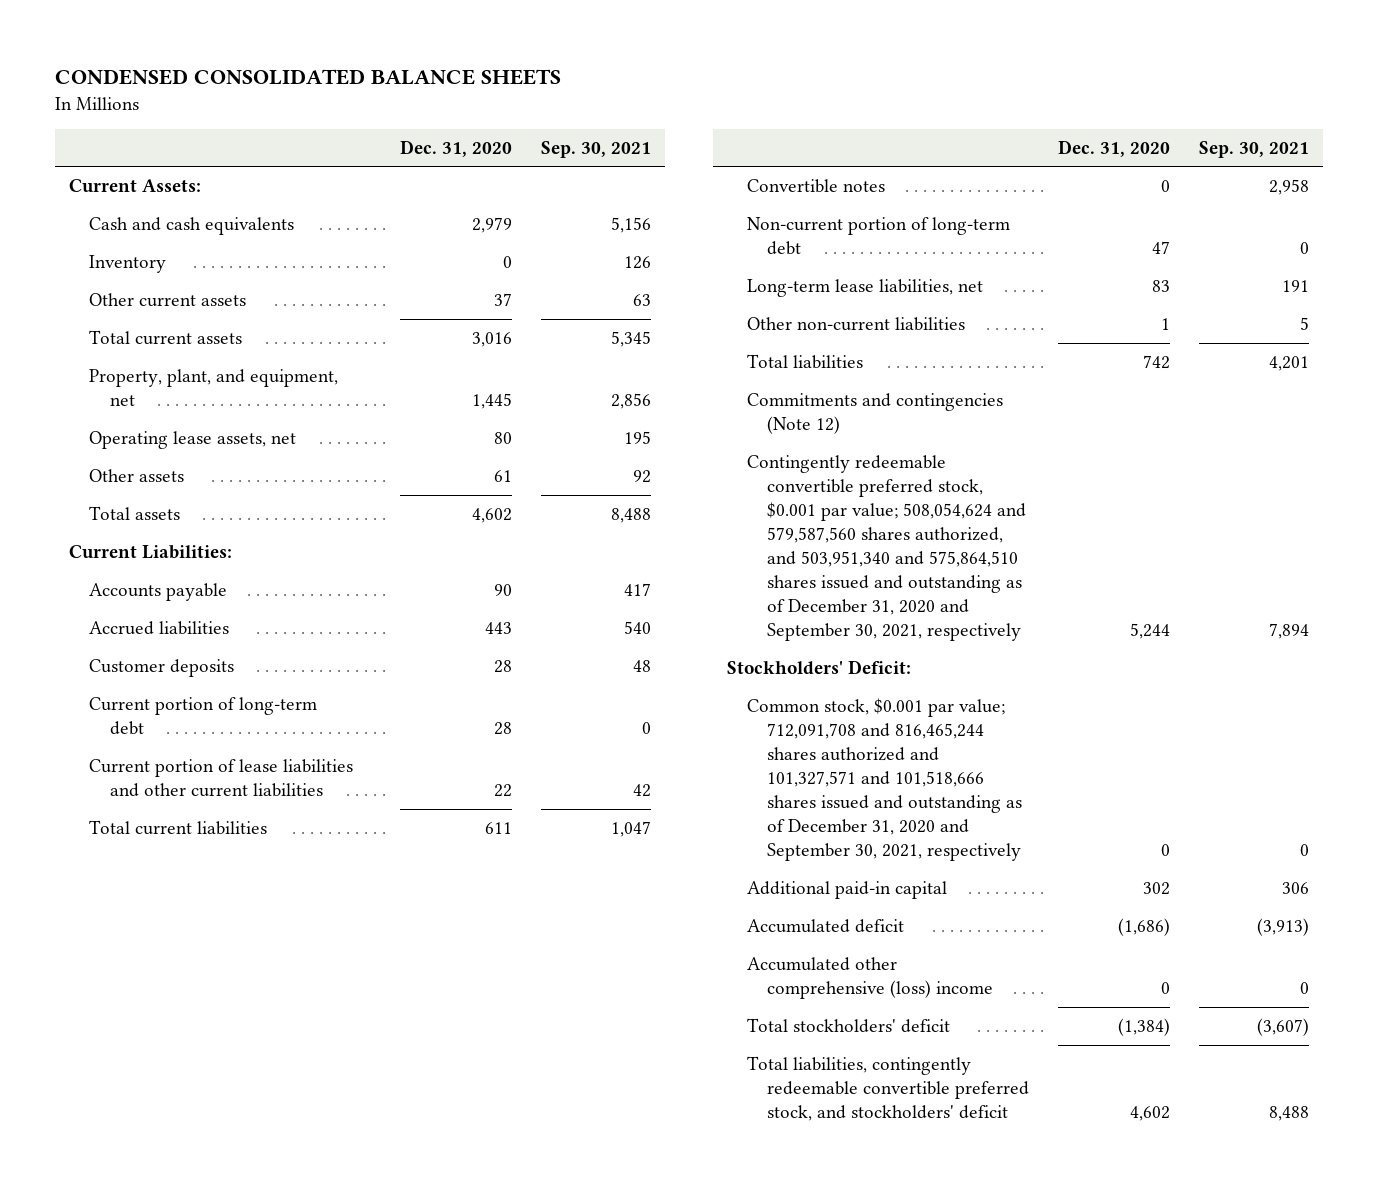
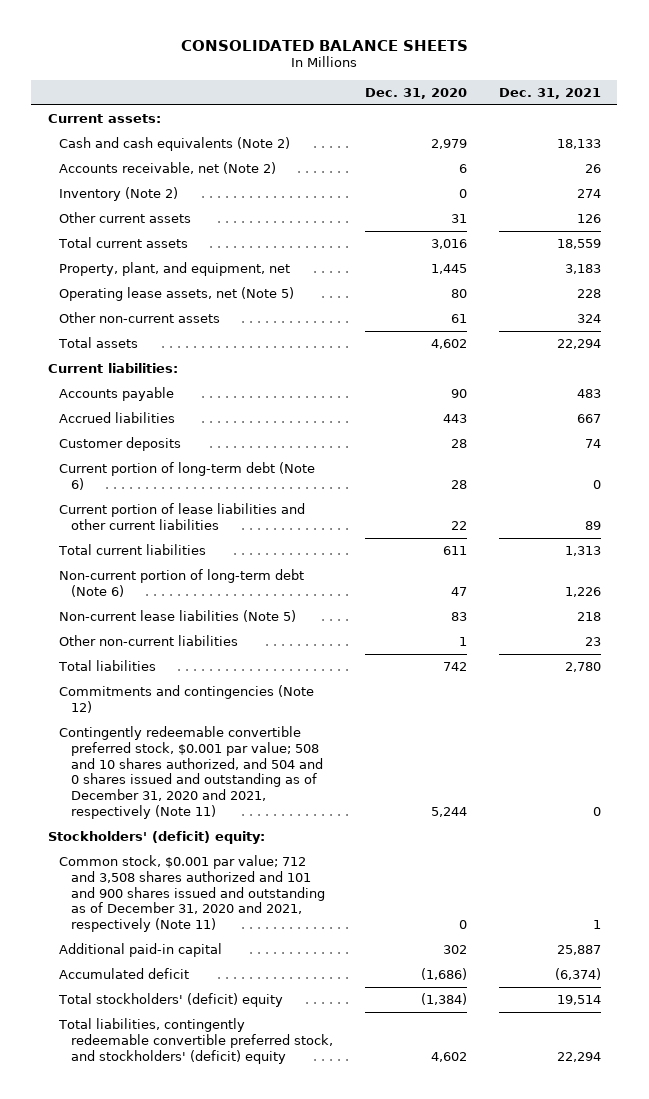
[54,69,561,86] CONDENSED CONSOLIDATED BALANCE SHEETS -> [181,39,469,51] CONSOLIDATED BALANCE SHEETS
[540,140,651,158] Sep. 30, 2021 -> none
none -> [499,87,602,99] Dec. 31, 2021
[68,178,201,193] Current Assets: -> [47,114,161,124] Current assets:
[89,216,295,235] Cash and cash equivalents -> [59,137,291,152] Cash and cash equivalents (Note 2)
none -> [59,162,277,175] Accounts receivable, net (Note 2)
[89,254,167,273] Inventory -> [59,187,179,202] Inventory (Note 2)
[494,292,513,306] 37 -> [450,214,467,224] 31
[89,430,297,449] Operating lease assets, net -> [59,287,295,302] Operating lease assets, net (Note 5)
[89,468,185,482] Other assets -> [59,312,221,324] Other non-current assets
[68,544,232,559] Current Liabilities: -> [47,363,178,374] Current liabilities:
[89,696,318,736] Current portion of long-term debt -> [59,462,316,490] Current portion of long-term debt (Note 6)
[747,178,886,193] Convertible notes -> none
[747,216,1011,256] Non-current portion of long-term debt -> [59,569,305,597] Non-current portion of long-term debt (Note 6)
[747,278,984,297] Long-term lease liabilities, net -> [59,610,297,623] Non-current lease liabilities (Note 5)
[747,454,1027,642] Contingently redeemable convertible preferred stock, $0.001 par value; 508,054,624 and 579,587,560 shares authorized, and 503,951,340 and 575,864,510 shares issued and outstanding as of December 31, 2020 and September 30, 2021, respectively -> [59,726,323,819] Contingently redeemable convertible preferred stock, $0.001 par value; 508 and 10 shares authorized, and 504 and 0 shares issued and outstanding as of December 31, 2020 and 2021, respectively (Note 11)
[726,659,911,675] Stockholders' Deficit: -> [47,831,265,845] Stockholders' (deficit) equity:
[747,697,1023,862] Common stock, $0.001 par value; 712,091,708 and 816,465,244 shares authorized and 101,327,571 and 101,518,666 shares issued and outstanding as of December 31, 2020 and September 30, 2021, respectively -> [59,855,325,932] Common stock, $0.001 par value; 712 and 3,508 shares authorized and 101 and 900 shares issued and outstanding as of December 31, 2020 and 2021, respectively (Note 11)
[747,956,994,1000] Accumulated other comprehensive (loss) income -> none
[747,1017,951,1033] Total stockholders' deficit -> [58,993,284,1008] Total stockholders' (deficit) equity
[747,1055,1030,1122] Total liabilities, contingently redeemable convertible preferred stock, and stockholders' deficit -> [58,1018,333,1064] Total liabilities, contingently redeemable convertible preferred stock, and stockholders' (deficit) equity

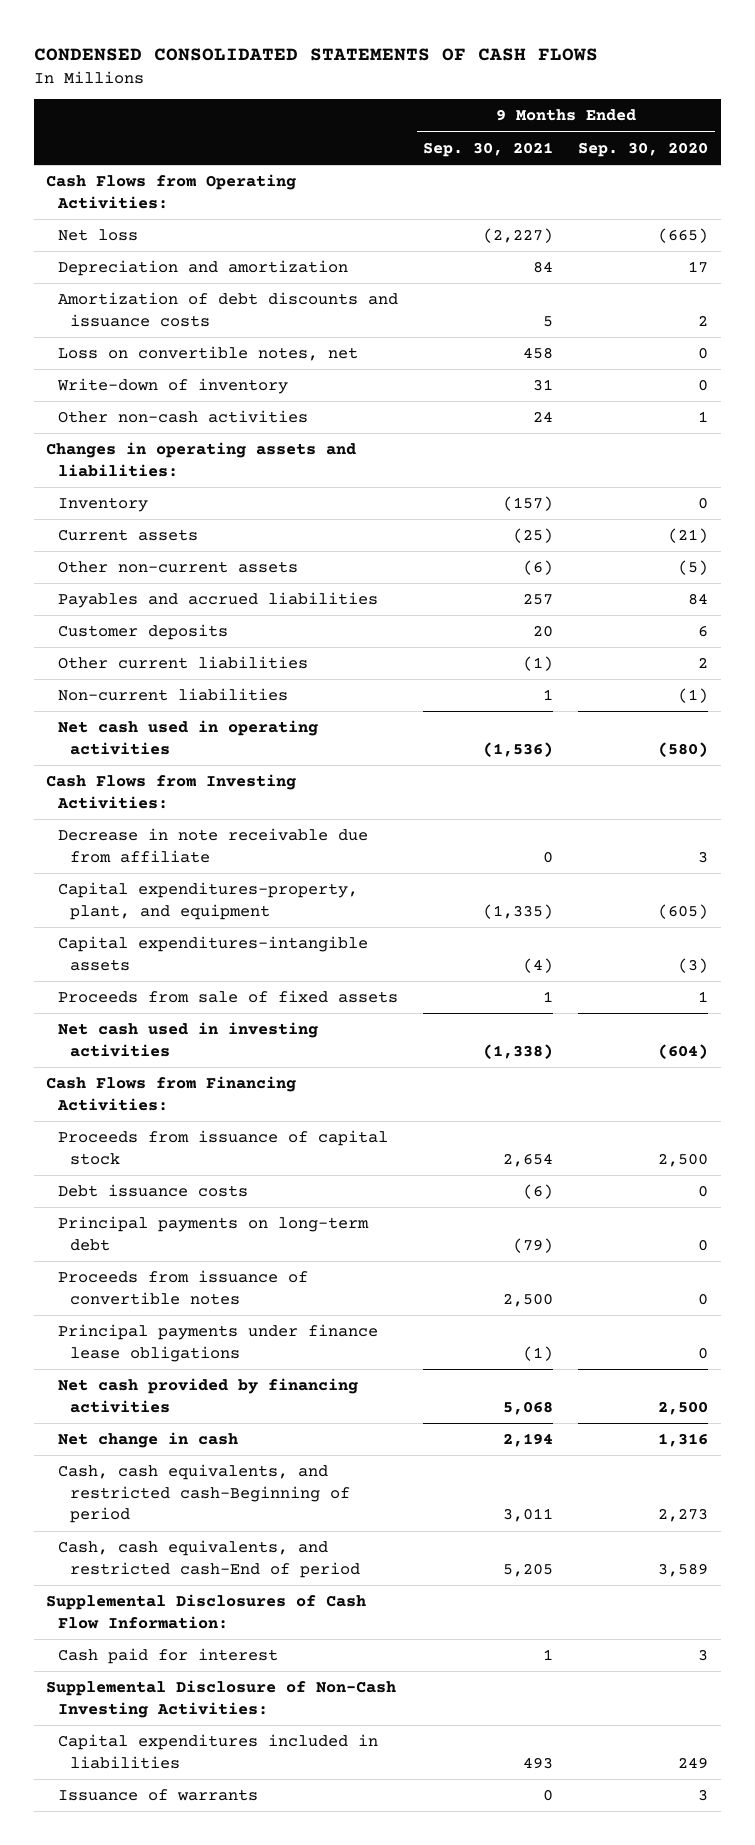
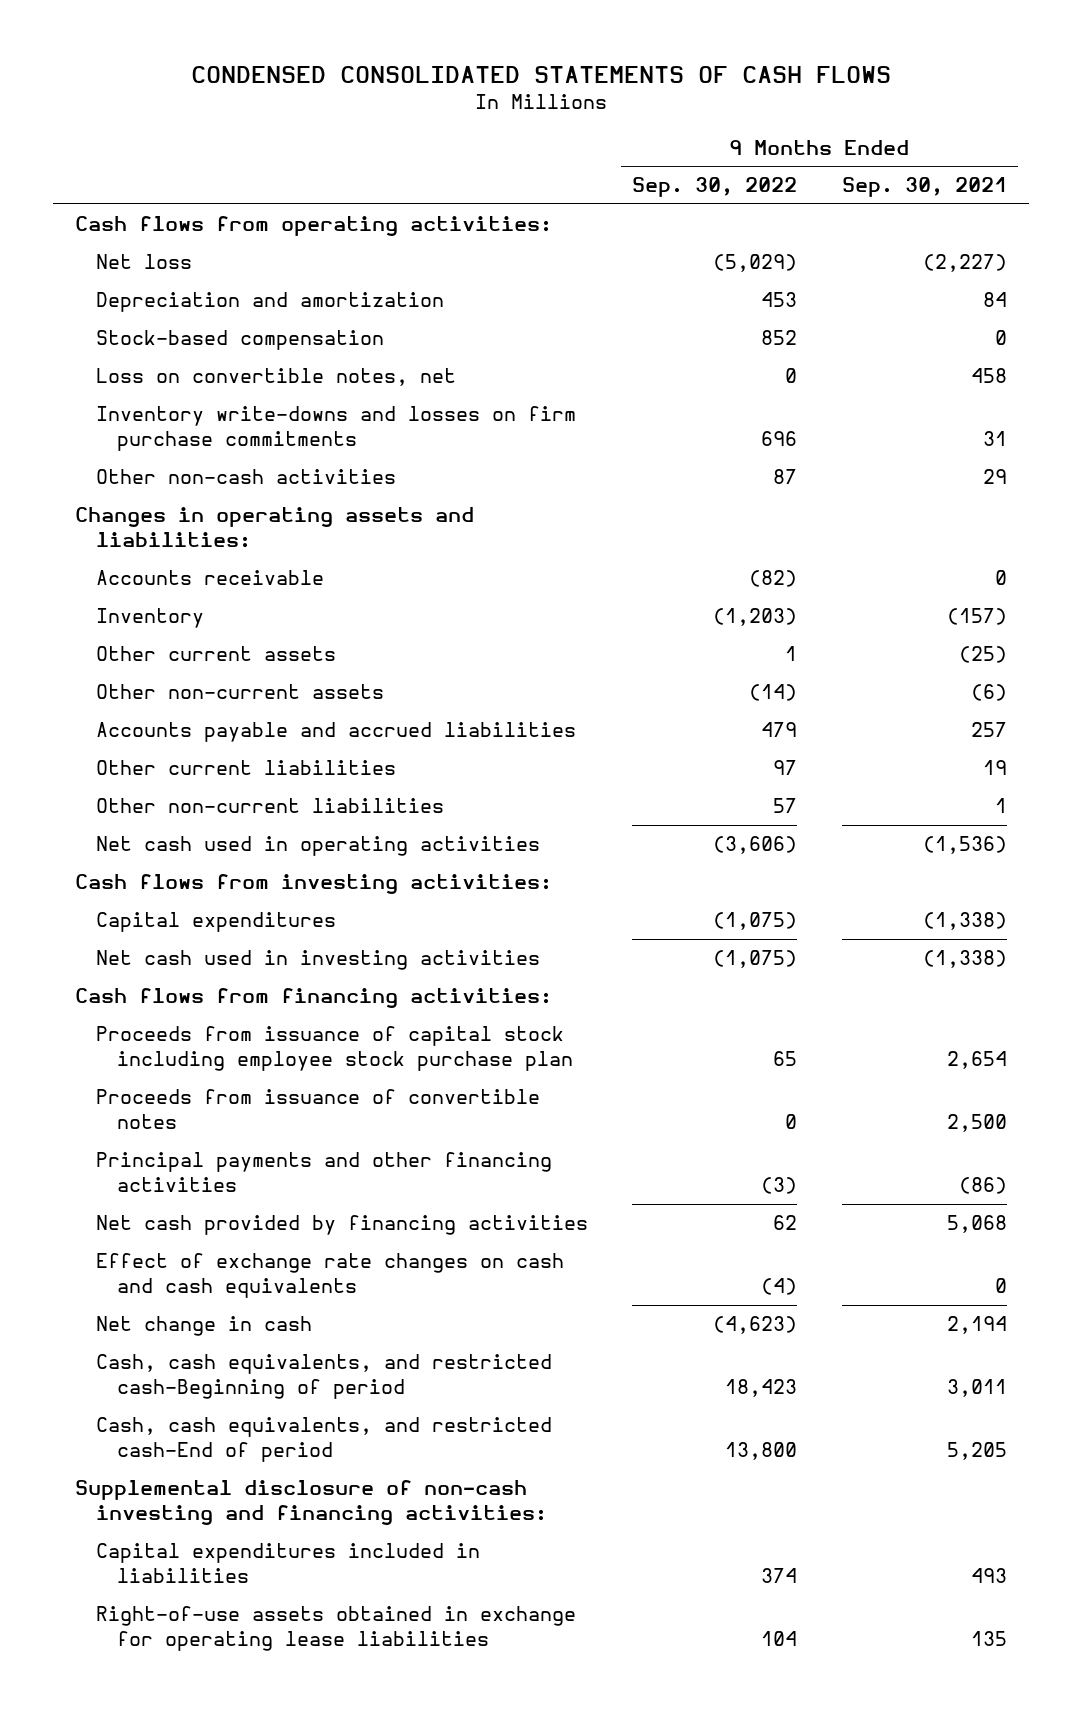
[578,141,709,157] Sep. 30, 2020 -> none
none -> [632,177,798,198] Sep. 30, 2022
[46,174,297,209] Cash Flows from Operating Activities: -> [74,216,552,237] Cash flows from operating activities:
[58,292,399,327] Amortization of debt discounts and issuance costs -> none
none -> [95,330,384,351] Stock-based compensation
[57,378,289,395] Write-down of inventory -> [95,406,576,452] Inventory write-downs and losses on firm purchase commitments
[533,411,554,423] 24 -> [982,469,1007,485] 29
none -> [95,570,324,586] Accounts receivable
[58,529,199,542] Current assets -> [95,646,336,662] Other current assets
[58,624,229,641] Customer deposits -> none
[58,592,379,609] Payables and accrued liabilities -> [95,722,576,743] Accounts payable and accrued liabilities
[523,656,554,672] (1) -> [982,760,1007,776] 19
[58,688,289,702] Non-current liabilities -> [95,798,444,814] Other non-current liabilities
[58,828,369,863] Decrease in note receivable due from affiliate -> none
[58,936,369,971] Capital expenditures-intangible assets -> none
[58,990,399,1004] Proceeds from sale of fixed assets -> none
[46,774,297,809] Cash Flows from Investing Activities: -> [74,874,552,895] Cash flows from investing activities:
[58,882,359,920] Capital expenditures-property, plant, and equipment -> [95,912,336,933] Capital expenditures
[483,903,554,919] (1,335) -> [922,912,1007,931] (1,338)
[58,1184,249,1198] Debt issuance costs -> none
[58,1216,370,1251] Principal payments on long-term debt -> none
[46,1076,297,1111] Cash Flows from Financing Activities: -> [74,988,552,1009] Cash flows from financing activities:
[58,1130,389,1165] Proceeds from issuance of capital stock -> [95,1026,573,1072] Proceeds from issuance of capital stock including employee stock purchase plan
[58,1324,379,1362] Principal payments under finance lease obligations -> none
none -> [95,1152,552,1193] Principal payments and other financing activities
none -> [95,1253,564,1299] Effect of exchange rate changes on cash and cash equivalents
[46,1594,367,1629] Supplemental Disclosures of Cash Flow Information: -> none
[58,1648,279,1665] Cash paid for interest -> none
[46,1680,397,1718] Supplemental Disclosure of Non-Cash Investing Activities: -> [74,1480,547,1526] Supplemental disclosure of non-cash investing and financing activities:
[58,1789,259,1802] Issuance of warrants -> none
none -> [95,1606,576,1652] Right-of-use assets obtained in exchange for operating lease liabilities

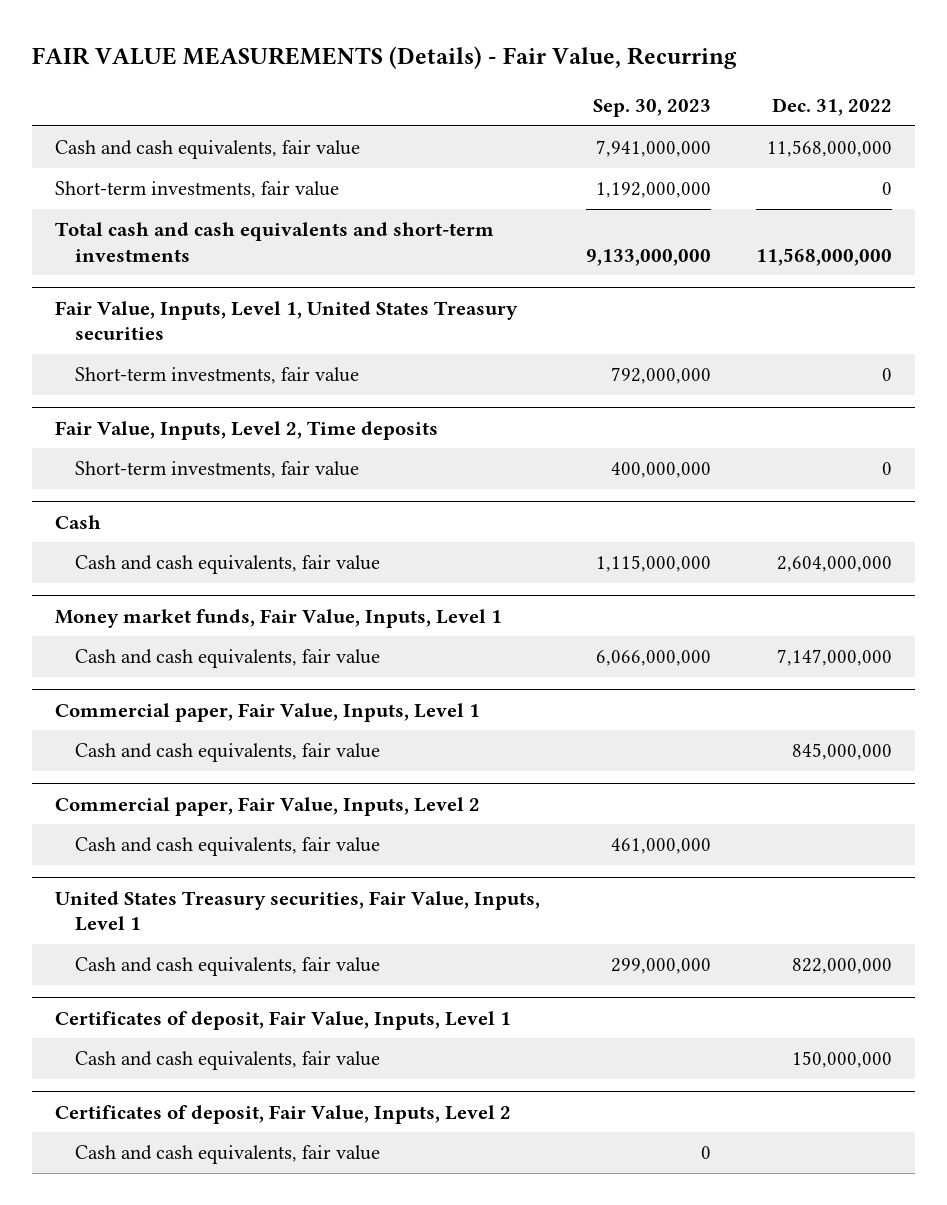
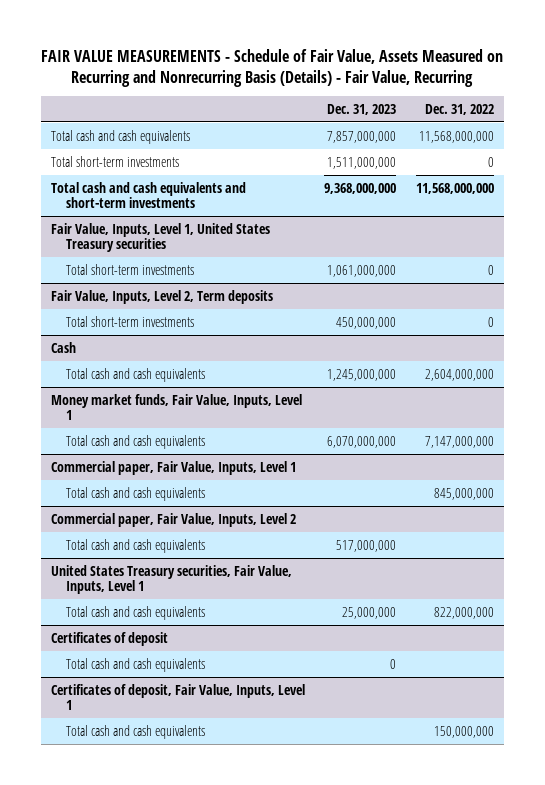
[32,46,738,70] FAIR VALUE MEASUREMENTS (Details) - Fair Value, Recurring -> [41,48,504,87] FAIR VALUE MEASUREMENTS - Schedule of Fair Value, Assets Measured on Recurring and Nonrecurring Basis (Details) - Fair Value, Recurring
[592,99,711,118] Sep. 30, 2023 -> none
none -> [327,103,397,115] Dec. 31, 2023
[55,140,361,160] Cash and cash equivalents, fair value -> [50,129,190,144] Total cash and cash equivalents
[55,181,340,199] Short-term investments, fair value -> [50,155,179,167] Total short-term investments
[74,367,359,385] Short-term investments, fair value -> [66,263,195,275] Total short-term investments
[55,420,439,440] Fair Value, Inputs, Level 2, Time deposits -> [50,289,273,304] Fair Value, Inputs, Level 2, Term deposits
[74,461,359,479] Short-term investments, fair value -> [66,315,195,327] Total short-term investments
[74,555,380,575] Cash and cash equivalents, fair value -> [66,367,206,382] Total cash and cash equivalents
[74,649,380,669] Cash and cash equivalents, fair value -> [66,434,206,449] Total cash and cash equivalents
[74,743,380,763] Cash and cash equivalents, fair value -> [66,486,206,501] Total cash and cash equivalents
[74,837,380,857] Cash and cash equivalents, fair value -> [66,538,206,553] Total cash and cash equivalents
[74,957,380,977] Cash and cash equivalents, fair value -> [66,605,206,620] Total cash and cash equivalents
none -> [50,631,168,646] Certificates of deposit
none -> [66,657,206,672] Total cash and cash equivalents
[55,1104,512,1124] Certificates of deposit, Fair Value, Inputs, Level 2 -> none
[74,1145,380,1165] Cash and cash equivalents, fair value -> none
[74,1051,380,1071] Cash and cash equivalents, fair value -> [66,724,206,739] Total cash and cash equivalents

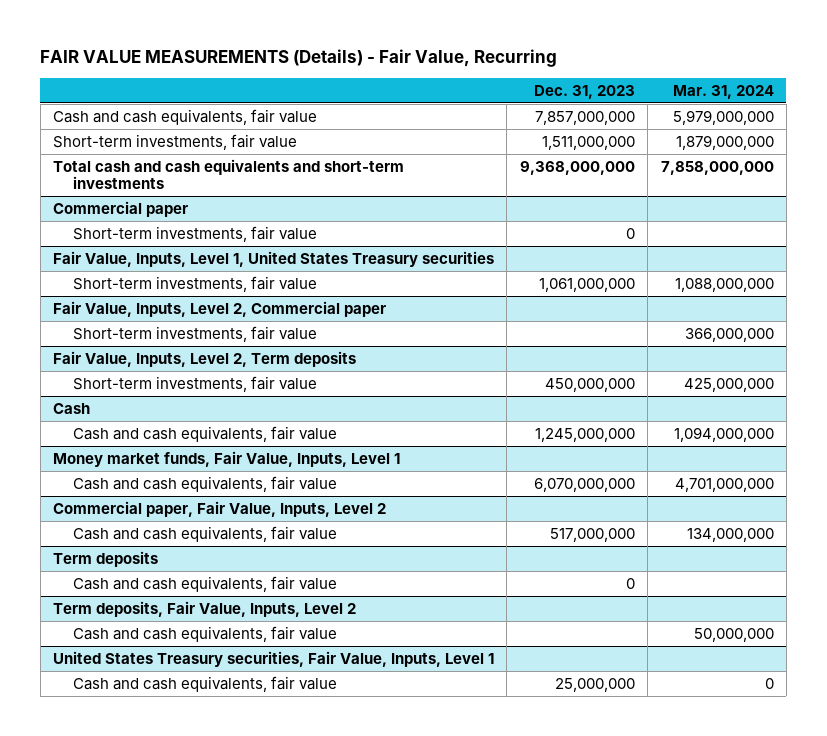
[41,48,504,87] FAIR VALUE MEASUREMENTS - Schedule of Fair Value, Assets Measured on Recurring and Nonrecurring Basis (Details) - Fair Value, Recurring -> [40,49,558,68] FAIR VALUE MEASUREMENTS (Details) - Fair Value, Recurring
[425,103,495,115] Dec. 31, 2022 -> none
none -> [672,84,774,99] Mar. 31, 2024
[50,129,190,144] Total cash and cash equivalents -> [53,108,318,125] Cash and cash equivalents, fair value
[50,155,179,167] Total short-term investments -> [53,133,298,150] Short-term investments, fair value
none -> [53,200,189,217] Commercial paper
none -> [72,225,317,242] Short-term investments, fair value
[66,263,195,275] Total short-term investments -> [72,275,317,292] Short-term investments, fair value
none -> [53,300,387,317] Fair Value, Inputs, Level 2, Commercial paper
none -> [72,325,317,342] Short-term investments, fair value
[66,315,195,327] Total short-term investments -> [72,375,317,392] Short-term investments, fair value
[66,367,206,382] Total cash and cash equivalents -> [72,425,337,442] Cash and cash equivalents, fair value
[50,460,296,475] Commercial paper, Fair Value, Inputs, Level 1 -> none
[66,486,206,501] Total cash and cash equivalents -> none
[66,434,206,449] Total cash and cash equivalents -> [72,475,337,492] Cash and cash equivalents, fair value
[66,538,206,553] Total cash and cash equivalents -> [72,525,337,542] Cash and cash equivalents, fair value
none -> [53,550,159,567] Term deposits
none -> [72,575,337,592] Cash and cash equivalents, fair value
none -> [53,600,357,617] Term deposits, Fair Value, Inputs, Level 2
none -> [72,625,337,642] Cash and cash equivalents, fair value
[50,631,168,646] Certificates of deposit -> none
[66,657,206,672] Total cash and cash equivalents -> none
[50,683,305,711] Certificates of deposit, Fair Value, Inputs, Level 1 -> none
[66,724,206,739] Total cash and cash equivalents -> none
[66,605,206,620] Total cash and cash equivalents -> [72,675,337,692] Cash and cash equivalents, fair value

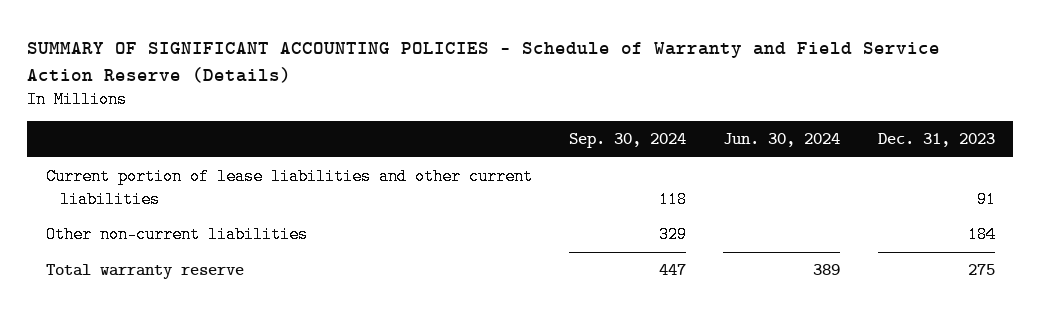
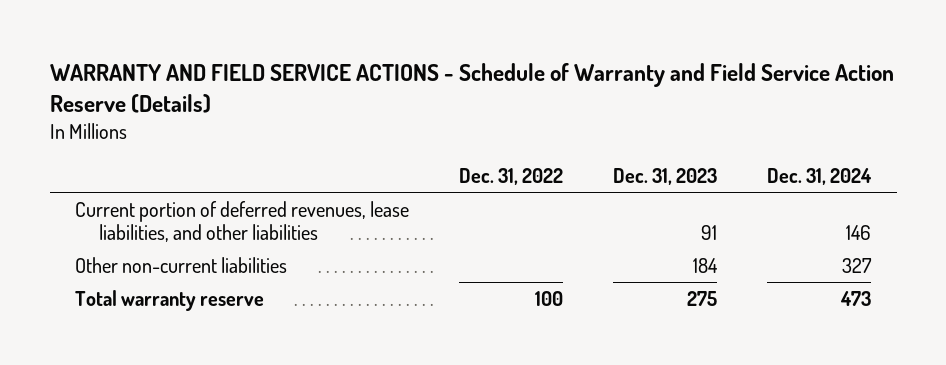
[26,41,940,83] SUMMARY OF SIGNIFICANT ACCOUNTING POLICIES - Schedule of Warranty and Field Service Action Reserve (Details) -> [49,63,894,114] WARRANTY AND FIELD SERVICE ACTIONS - Schedule of Warranty and Field Service Action Reserve (Details)
[569,133,687,149] Sep. 30, 2024 -> none
[723,133,841,148] Jun. 30, 2024 -> none
none -> [459,168,564,186] Dec. 31, 2022
none -> [767,168,873,186] Dec. 31, 2024
[45,168,533,208] Current portion of lease liabilities and other current liabilities -> [74,200,409,243] Current portion of deferred revenues, lease liabilities, and other liabilities

